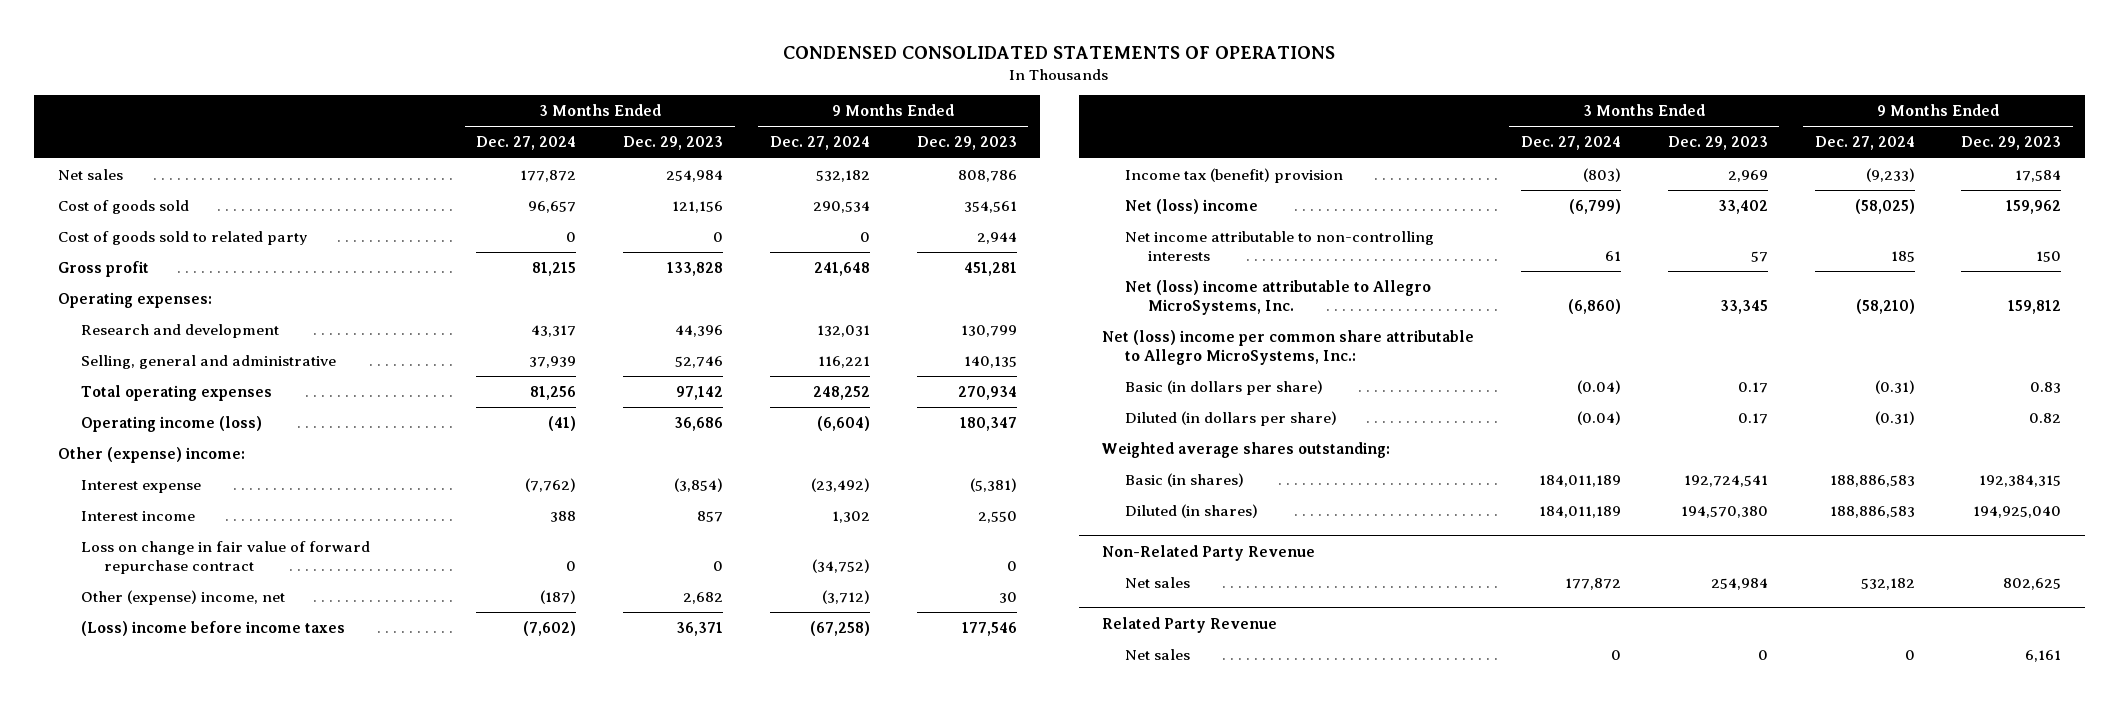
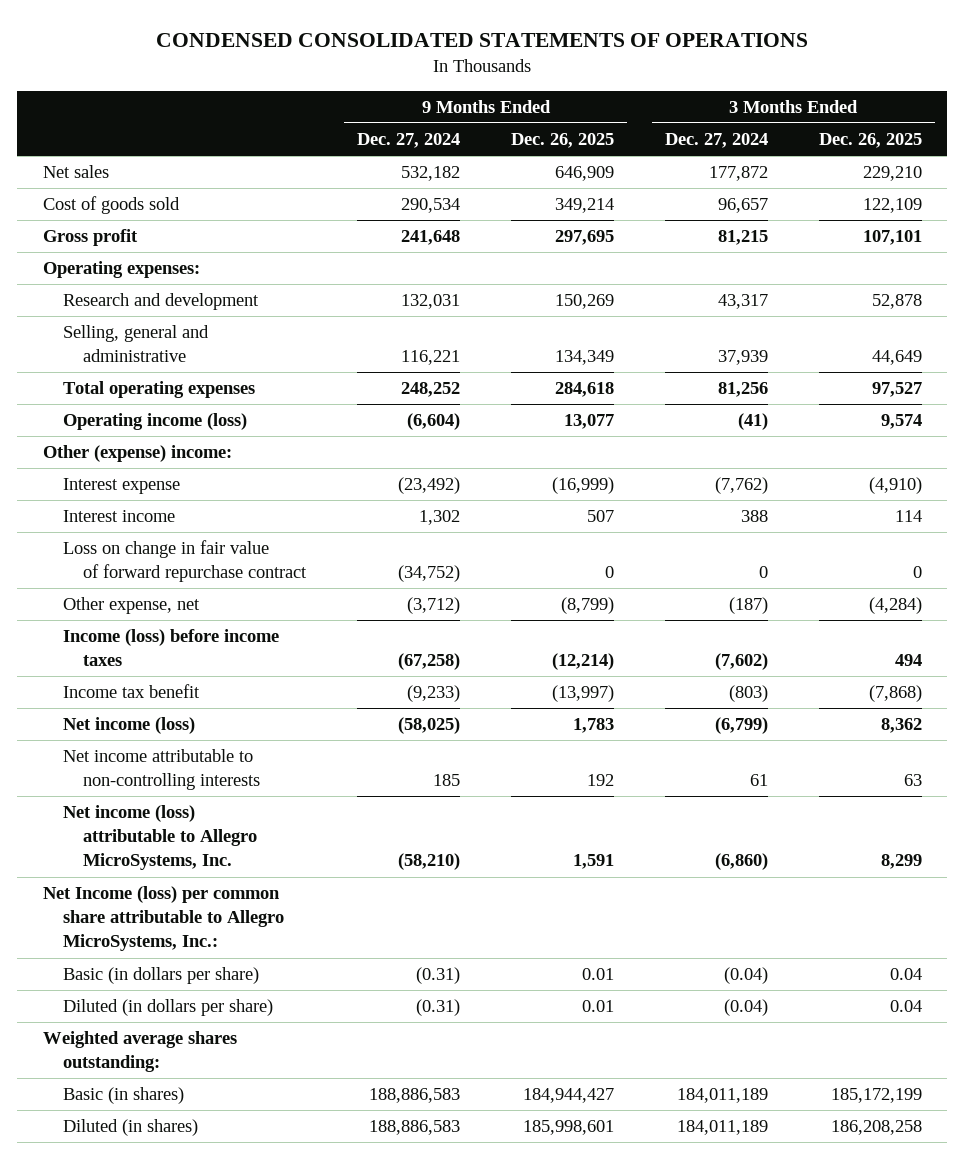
[623,136,724,151] Dec. 29, 2023 -> none
[916,136,1017,151] Dec. 29, 2023 -> none
none -> [510,133,614,149] Dec. 26, 2025
none -> [818,133,922,149] Dec. 26, 2025
[57,230,307,245] Cost of goods sold to related party -> none
[80,589,285,605] Other (expense) income, net -> [62,597,200,615] Other expense, net
[80,620,345,636] (Loss) income before income taxes -> [62,629,279,667] Income (loss) before income taxes
[1125,167,1344,183] Income tax (benefit) provision -> [62,684,200,699] Income tax benefit
[1125,198,1259,214] Net (loss) income -> [62,717,195,735] Net income (loss)
[1125,279,1432,316] Net (loss) income attributable to Allegro MicroSystems, Inc. -> [62,805,258,871] Net income (loss) attributable to Allegro MicroSystems, Inc.
[1102,329,1475,366] Net (loss) income per common share attributable to Allegro MicroSystems, Inc.: -> [42,886,284,952] Net Income (loss) per common share attributable to Allegro MicroSystems, Inc.:
[1102,544,1316,561] Non-Related Party Revenue -> none
[1125,576,1191,588] Net sales -> none
[1102,616,1278,633] Related Party Revenue -> none
[1125,648,1191,660] Net sales -> none

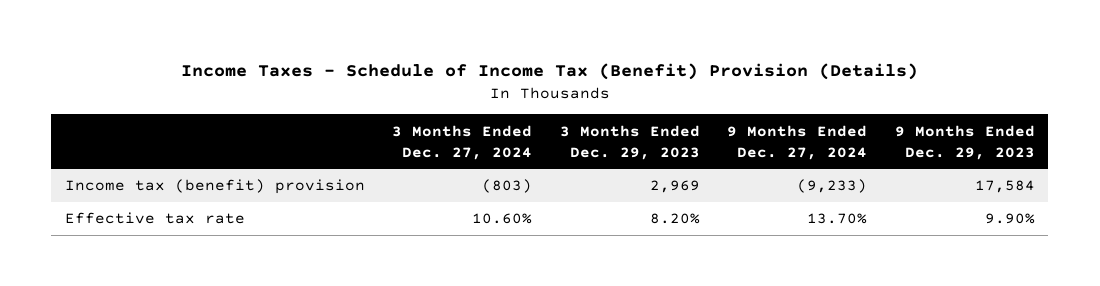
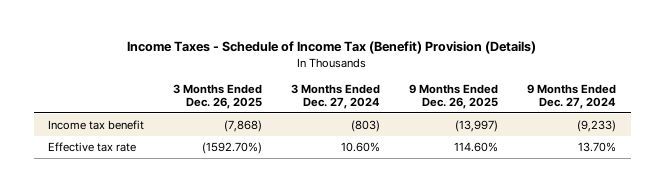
[559,124,700,160] 3 Months Ended Dec. 29, 2023 -> none
[894,124,1035,160] 9 Months Ended Dec. 29, 2023 -> none
none -> [173,83,263,110] 3 Months Ended Dec. 26, 2025
none -> [409,83,499,110] 9 Months Ended Dec. 26, 2025
[65,179,366,195] Income tax (benefit) provision -> [48,119,145,130] Income tax benefit

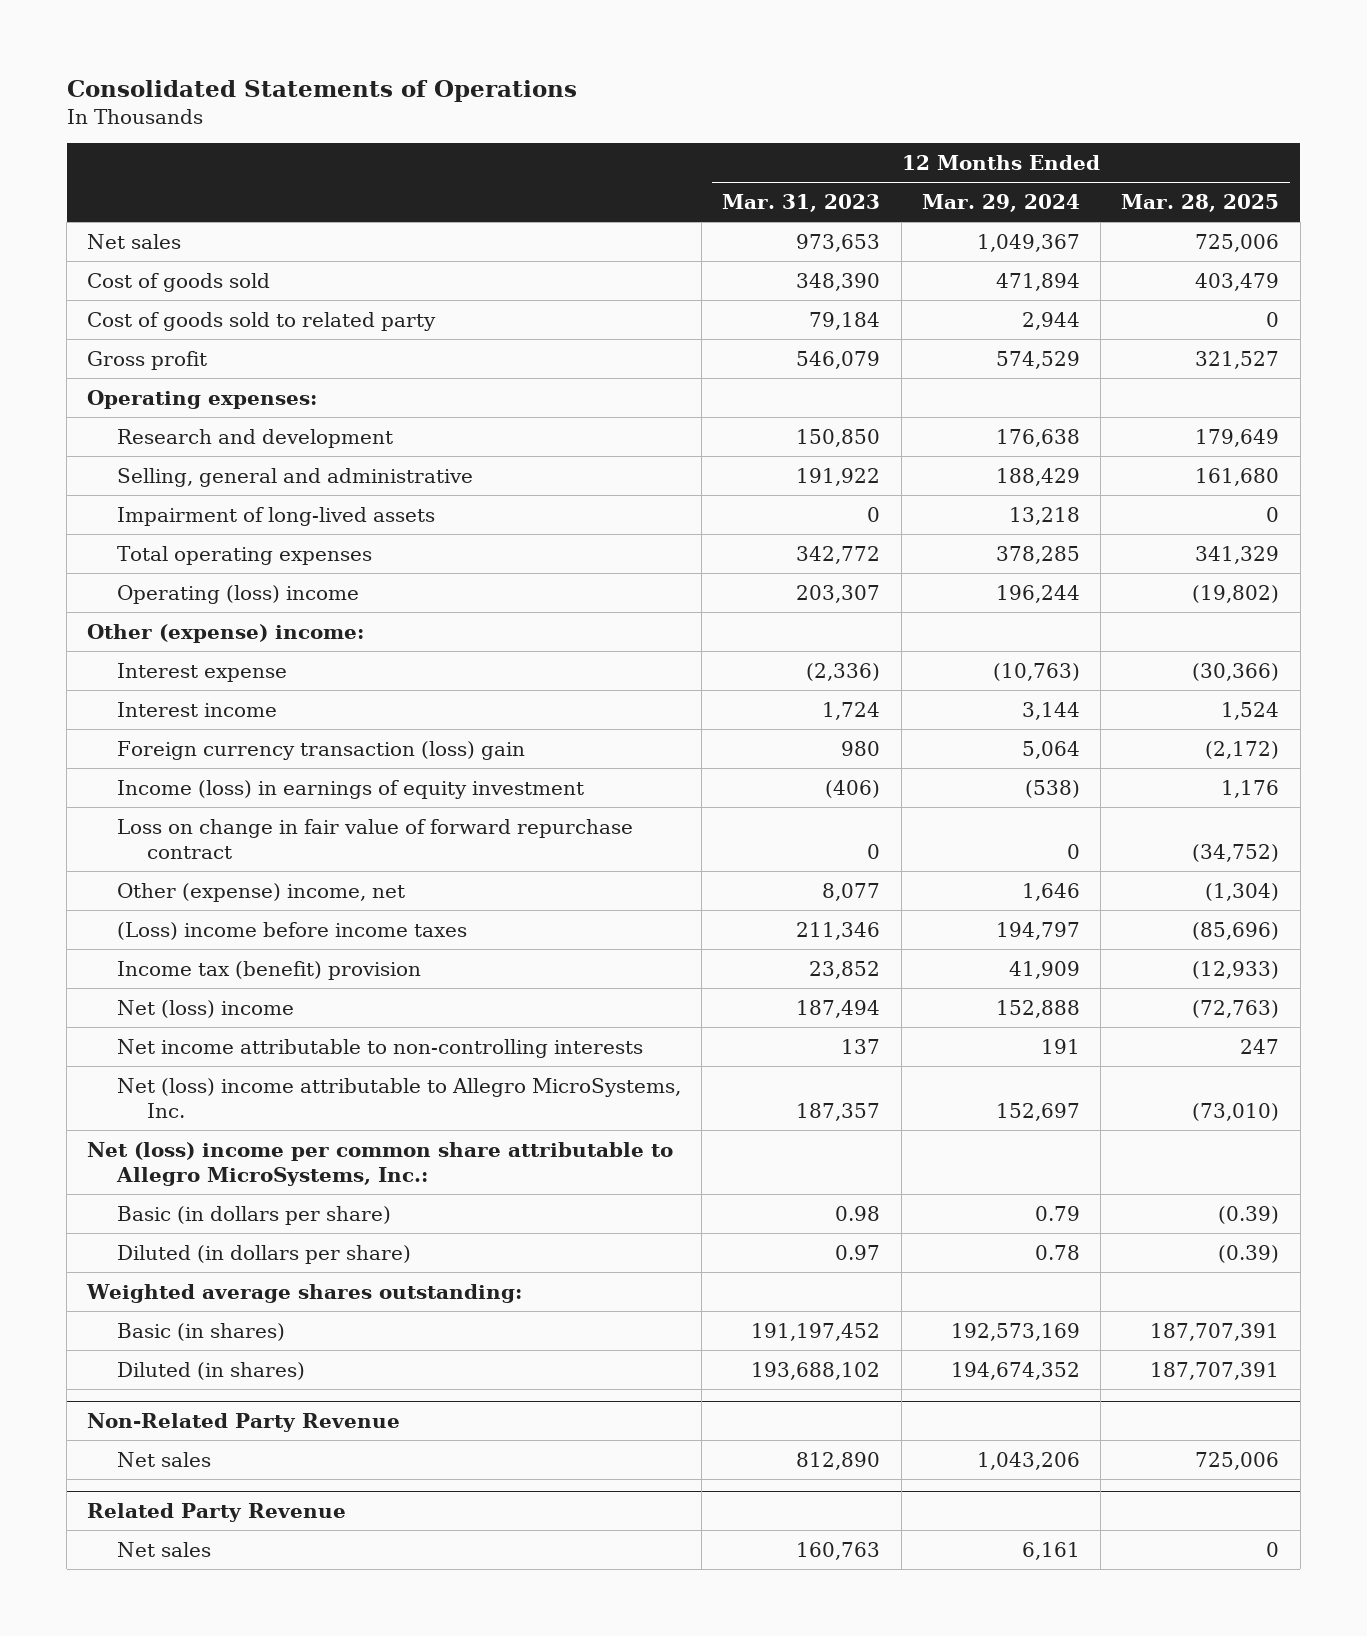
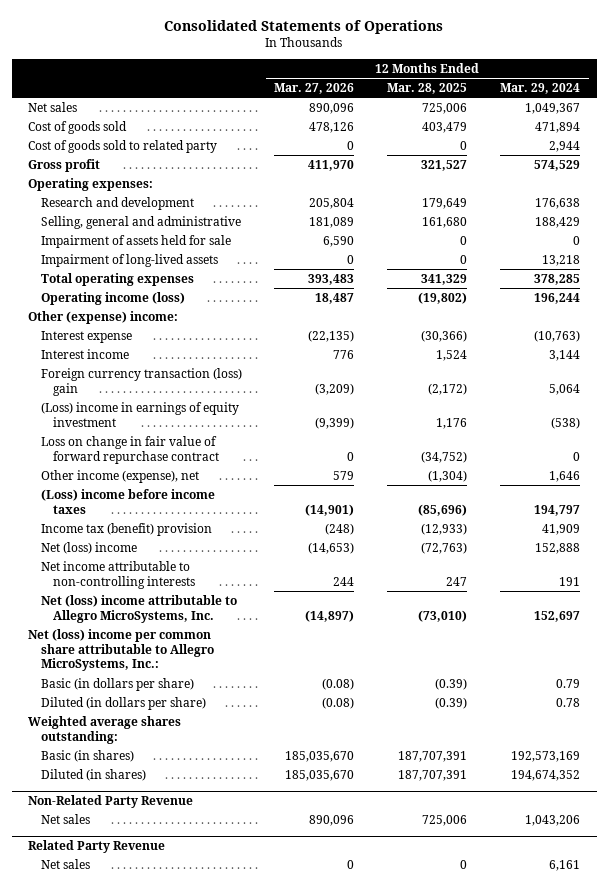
[722,193,881,212] Mar. 31, 2023 -> none
none -> [274,83,355,95] Mar. 27, 2026
none -> [40,234,231,248] Impairment of assets held for sale
[116,584,359,604] Operating (loss) income -> [40,291,185,305] Operating income (loss)
[116,779,584,799] Income (loss) in earnings of equity investment -> [40,401,239,427] (Loss) income in earnings of equity investment
[116,882,405,902] Other (expense) income, net -> [40,469,199,483] Other income (expense), net

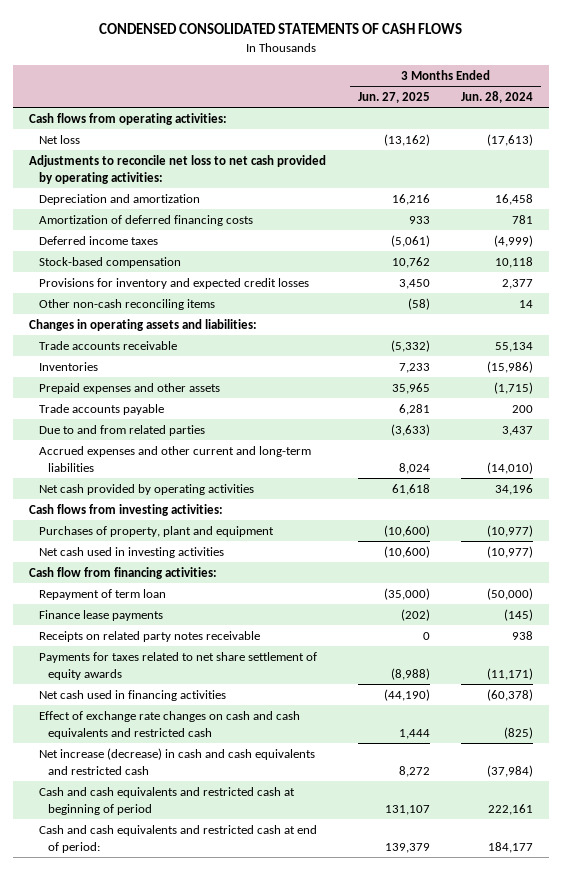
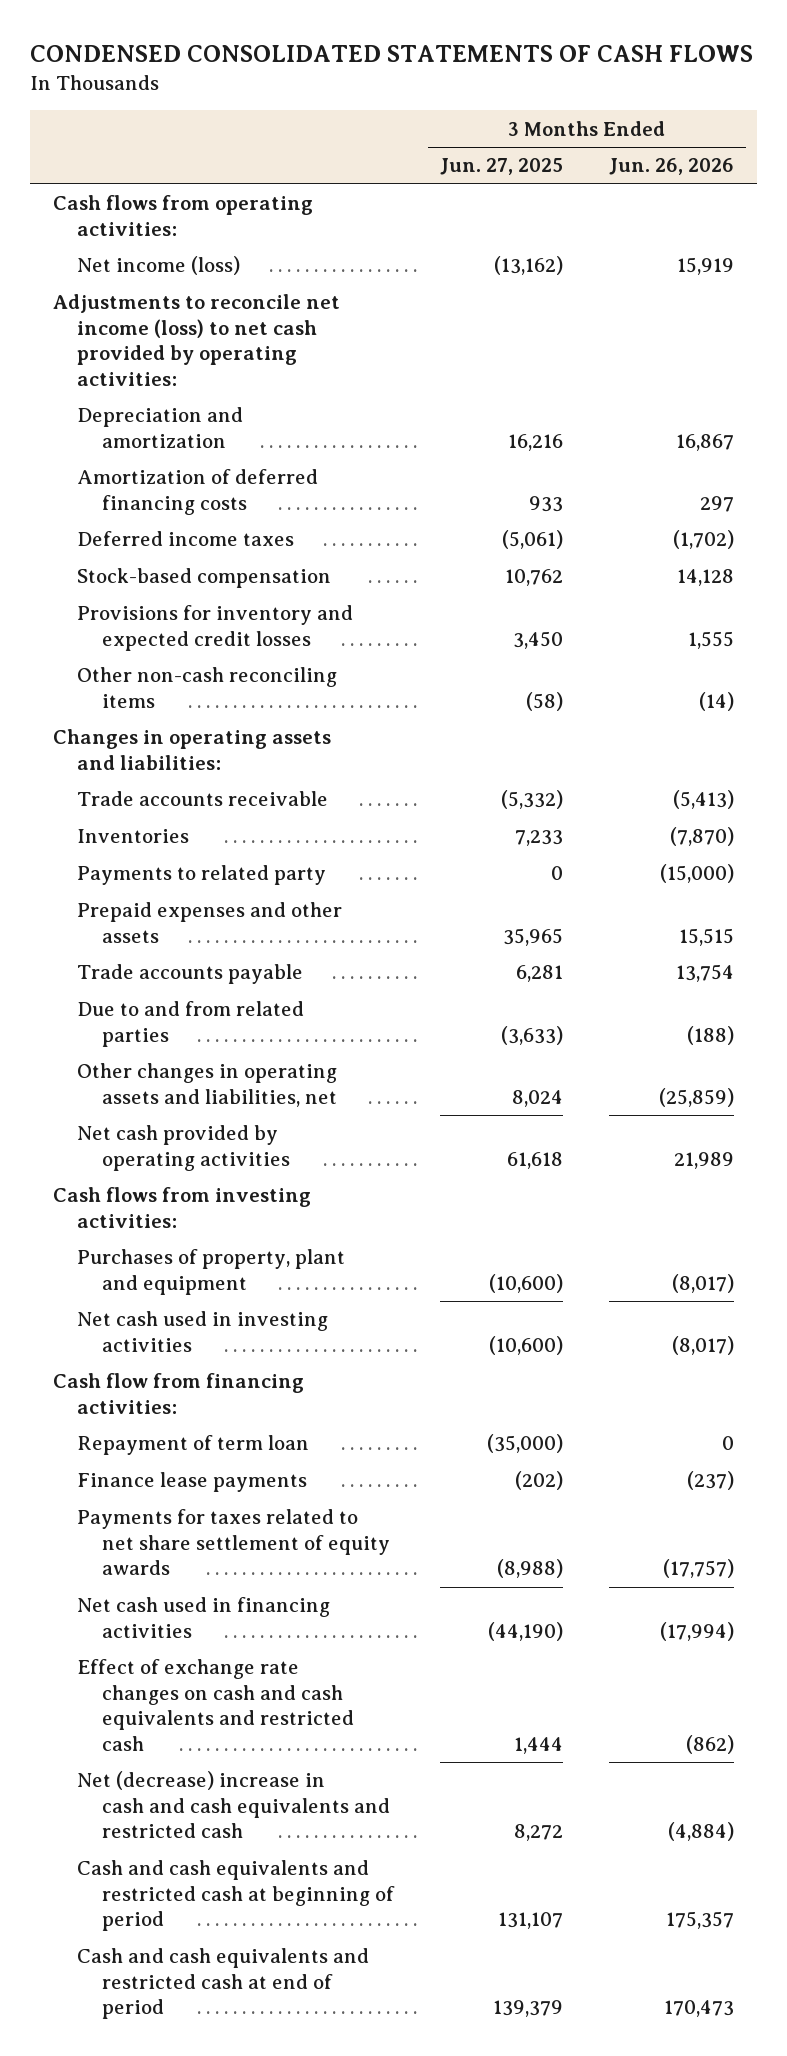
[461,91,534,104] Jun. 28, 2024 -> none
none -> [609,158,735,176] Jun. 26, 2026
[38,134,80,144] Net loss -> [77,256,241,276] Net income (loss)
[29,154,327,184] Adjustments to reconcile net loss to net cash provided by operating activities: -> [52,294,340,386] Adjustments to reconcile net income (loss) to net cash provided by operating activities:
none -> [77,865,327,886] Payments to related party
[38,445,311,472] Accrued expenses and other current and long-term liabilities -> [77,1063,338,1107] Other changes in operating assets and liabilities, net
[38,630,260,642] Receipts on related party notes receivable -> none
[38,747,315,775] Net increase (decrease) in cash and cash equivalents and restricted cash -> [77,1771,390,1839] Net (decrease) increase in cash and cash equivalents and restricted cash
[38,824,317,853] Cash and cash equivalents and restricted cash at end of period: -> [77,1948,370,2020] Cash and cash equivalents and restricted cash at end of period

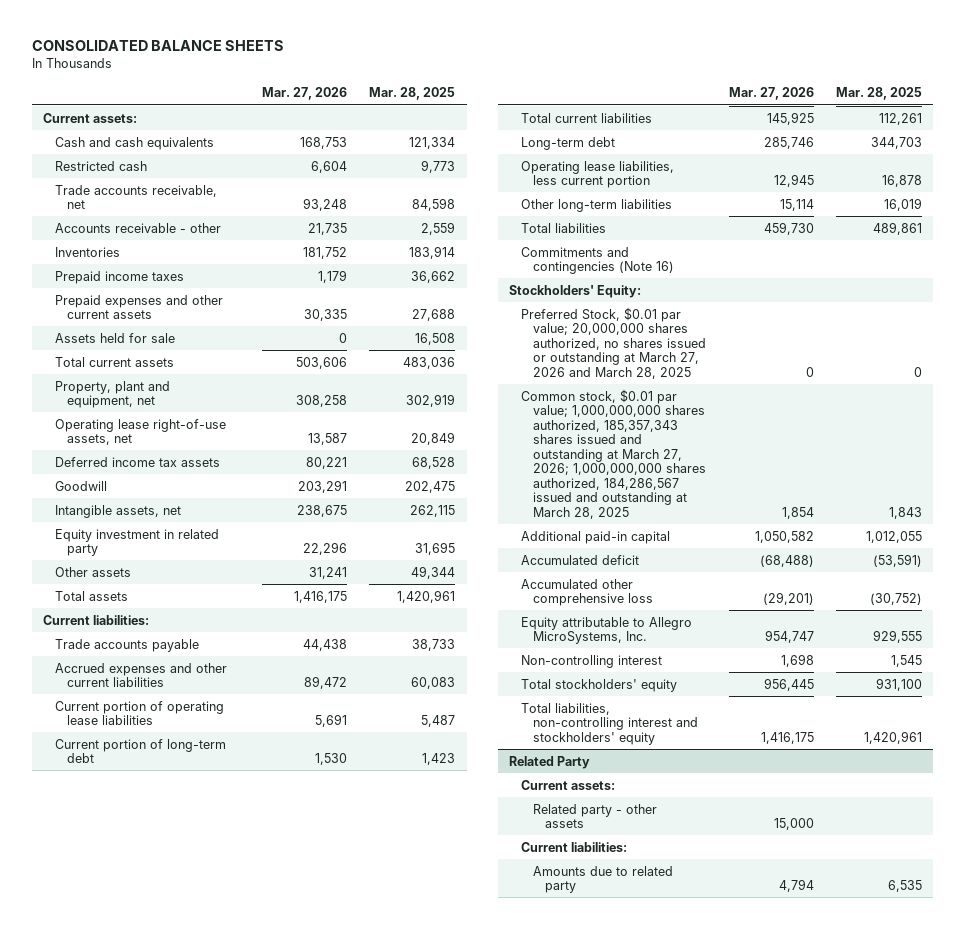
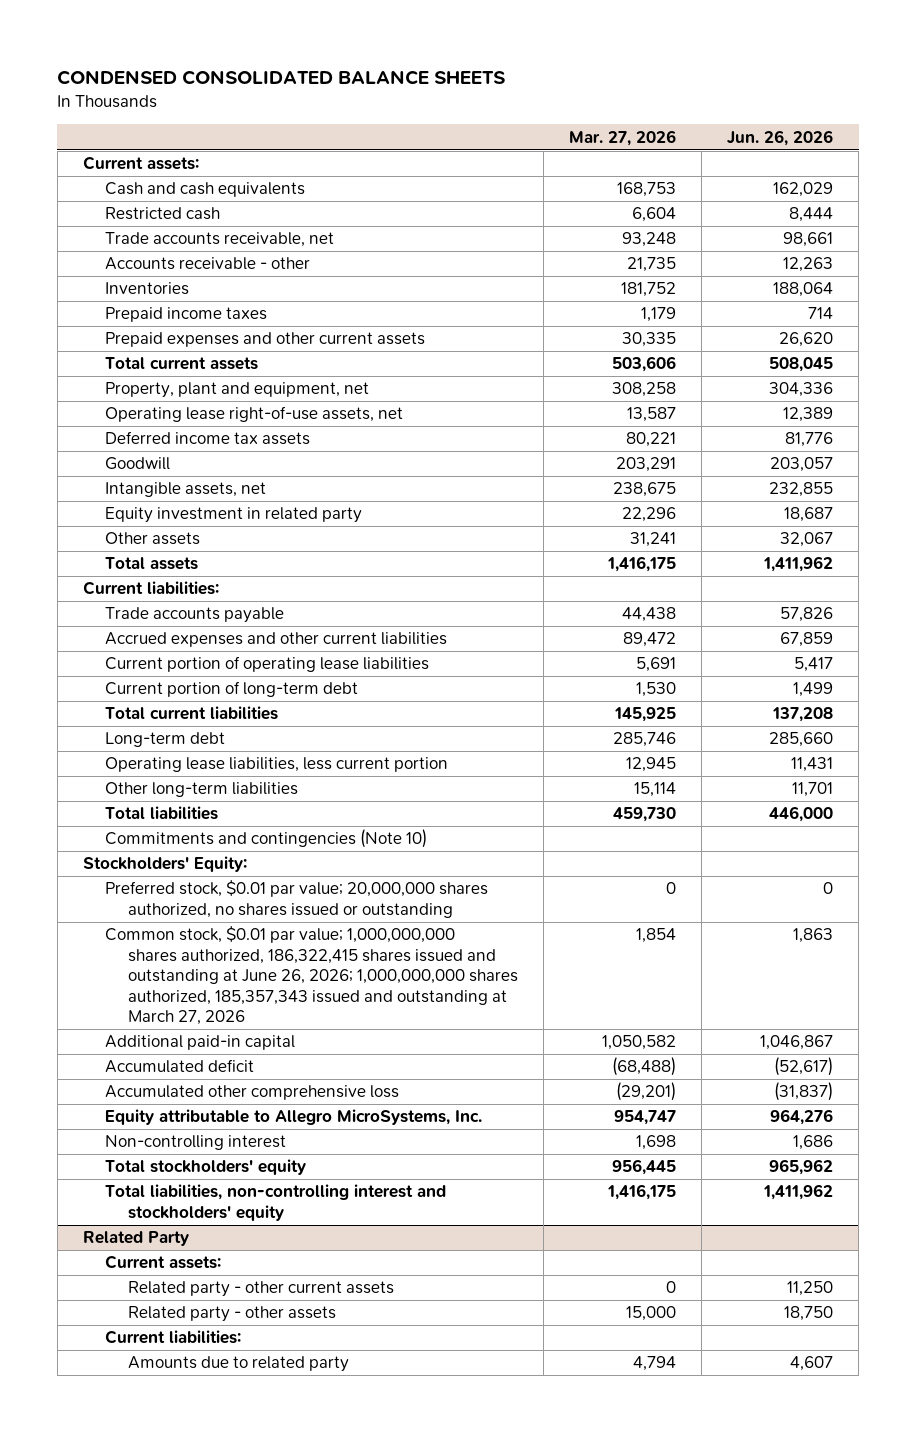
[31,40,284,52] CONSOLIDATED BALANCE SHEETS -> [57,70,506,86] CONDENSED CONSOLIDATED BALANCE SHEETS
[369,87,456,101] Mar. 28, 2025 -> none
none -> [727,129,834,146] Jun. 26, 2026
[54,332,175,343] Assets held for sale -> none
[521,246,675,275] Commitments and contingencies (Note 16) -> [105,829,428,849] Commitments and contingencies (Note 10)
[521,306,707,379] Preferred Stock, $0.01 par value; 20,000,000 shares authorized, no shares issued or outstanding at March 27, 2026 and March 28, 2025 -> [105,880,489,918] Preferred stock, $0.01 par value; 20,000,000 shares authorized, no shares issued or outstanding
[521,388,707,519] Common stock, $0.01 par value; 1,000,000,000 shares authorized, 185,357,343 shares issued and outstanding at March 27, 2026; 1,000,000,000 shares authorized, 184,286,567 issued and outstanding at March 28, 2025 -> [105,926,518,1026] Common stock, $0.01 par value; 1,000,000,000 shares authorized, 186,322,415 shares issued and outstanding at June 26, 2026; 1,000,000,000 shares authorized, 185,357,343 issued and outstanding at March 27, 2026
none -> [127,1281,394,1298] Related party - other current assets

